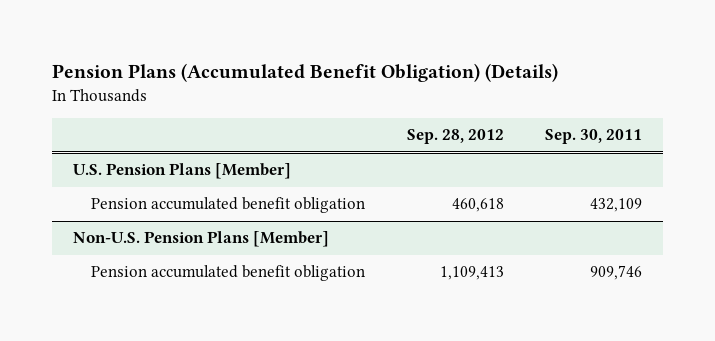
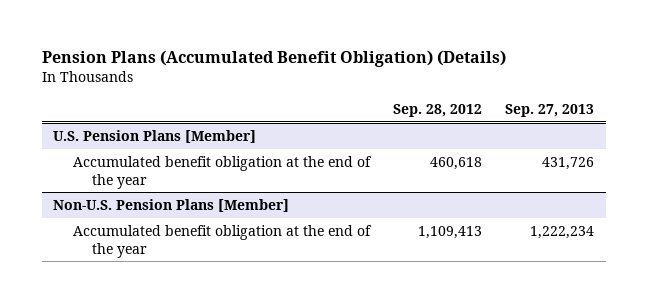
[545,129,643,145] Sep. 30, 2011 -> none
none -> [505,103,595,117] Sep. 27, 2013
[91,197,366,214] Pension accumulated benefit obligation -> [72,156,372,189] Accumulated benefit obligation at the end of the year
[91,265,366,282] Pension accumulated benefit obligation -> [72,225,372,258] Accumulated benefit obligation at the end of the year

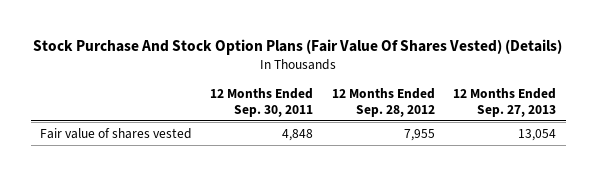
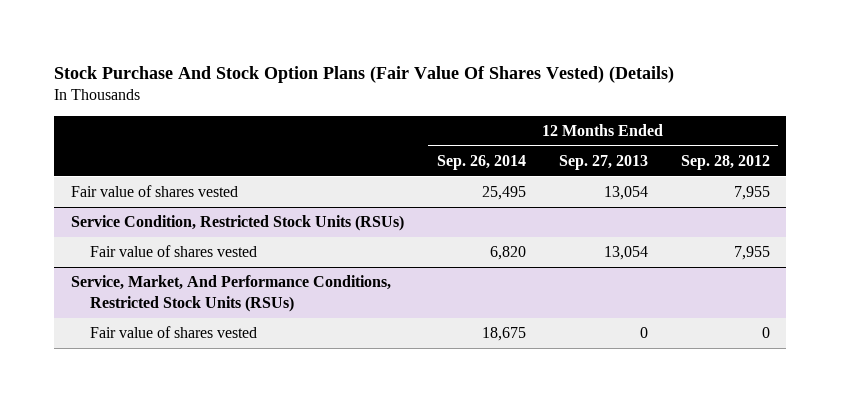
[210,88,314,117] 12 Months Ended Sep. 30, 2011 -> none
none -> [436,154,526,170] Sep. 26, 2014
none -> [70,215,404,232] Service Condition, Restricted Stock Units (RSUs)
none -> [90,245,258,258] Fair value of shares vested
none -> [70,275,391,312] Service, Market, And Performance Conditions, Restricted Stock Units (RSUs)
none -> [90,326,258,339] Fair value of shares vested

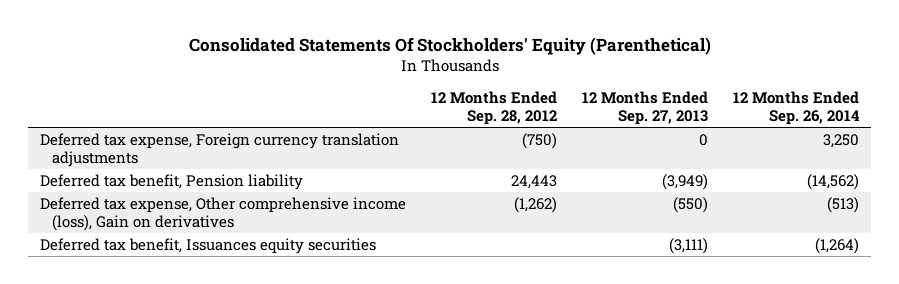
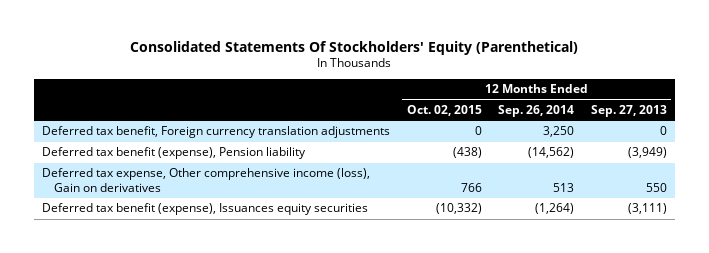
[431,91,558,126] 12 Months Ended Sep. 28, 2012 -> none
none -> [406,105,482,117] Oct. 02, 2015
[40,132,400,167] Deferred tax expense, Foreign currency translation adjustments -> [41,126,390,139] Deferred tax benefit, Foreign currency translation adjustments
[40,173,304,190] Deferred tax benefit, Pension liability -> [41,147,306,160] Deferred tax benefit (expense), Pension liability
[672,196,708,213] (550) -> [645,182,667,192] 550
[826,196,859,213] (513) -> [553,182,575,192] 513
[40,237,377,254] Deferred tax benefit, Issuances equity securities -> [41,203,368,216] Deferred tax benefit (expense), Issuances equity securities

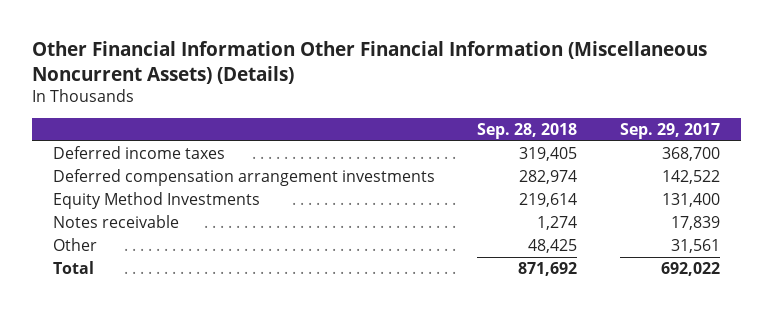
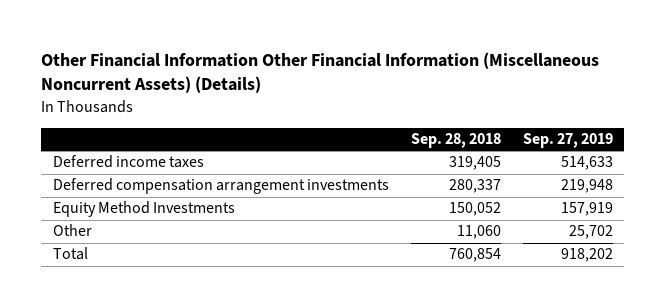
[619,123,720,140] Sep. 29, 2017 -> none
none -> [523,133,614,149] Sep. 27, 2019
[52,214,179,228] Notes receivable -> none
[519,169,578,184] 282,974 -> [448,179,501,194] 280,337
[519,192,578,207] 219,614 -> [448,202,501,217] 150,052
[528,238,578,253] 48,425 -> [456,225,501,240] 11,060
[518,261,578,276] 871,692 -> [448,248,501,263] 760,854

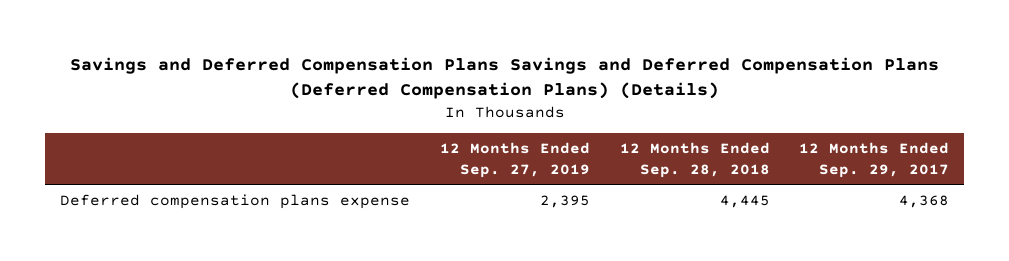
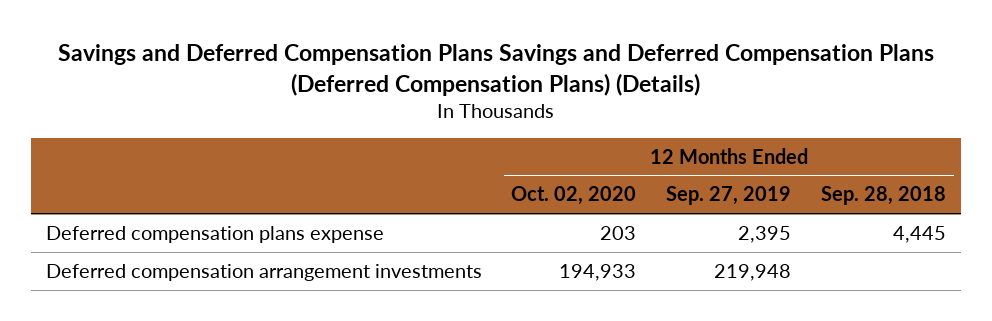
[799,142,950,178] 12 Months Ended Sep. 29, 2017 -> none
none -> [511,186,637,206] Oct. 02, 2020
none -> [45,263,482,281] Deferred compensation arrangement investments

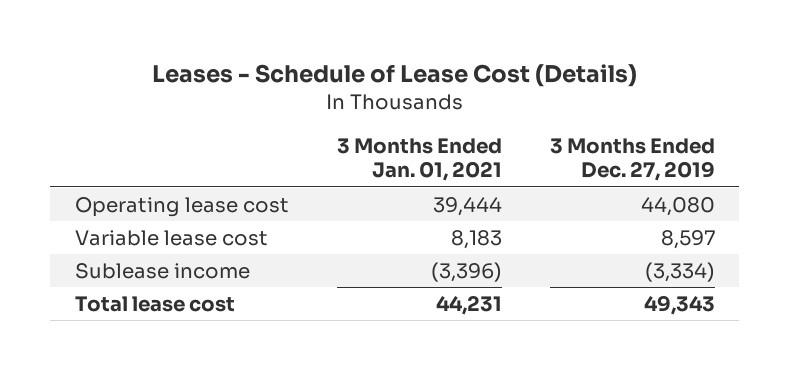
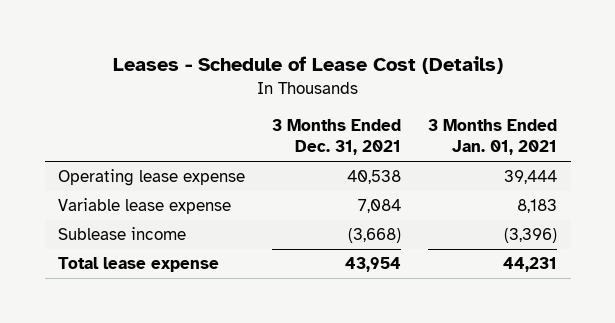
[550,137,716,182] 3 Months Ended Dec. 27, 2019 -> none
none -> [272,119,402,156] 3 Months Ended Dec. 31, 2021
[74,196,289,217] Operating lease cost -> [58,169,246,187] Operating lease expense
[74,229,268,246] Variable lease cost -> [58,198,232,215] Variable lease expense
[74,295,235,312] Total lease cost -> [58,257,220,273] Total lease expense

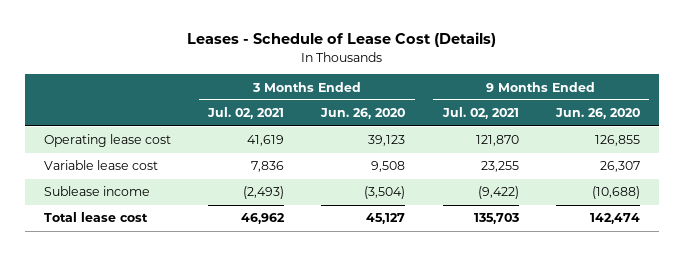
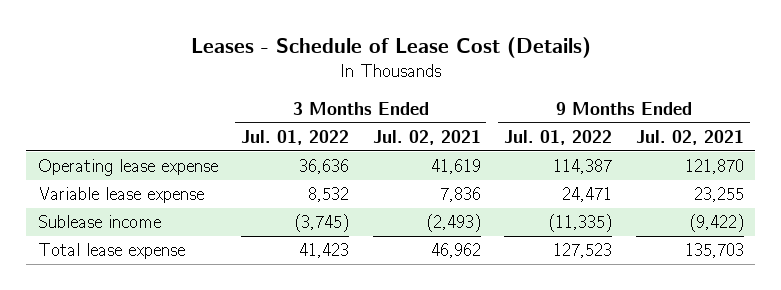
[320,108,406,120] Jun. 26, 2020 -> none
[555,108,641,120] Jun. 26, 2020 -> none
none -> [241,129,350,145] Jul. 01, 2022
none -> [504,129,613,145] Jul. 01, 2022
[43,134,171,148] Operating lease cost -> [37,159,218,177] Operating lease expense
[43,160,158,171] Variable lease cost -> [37,187,204,204] Variable lease expense
[43,212,148,223] Total lease cost -> [37,243,185,260] Total lease expense

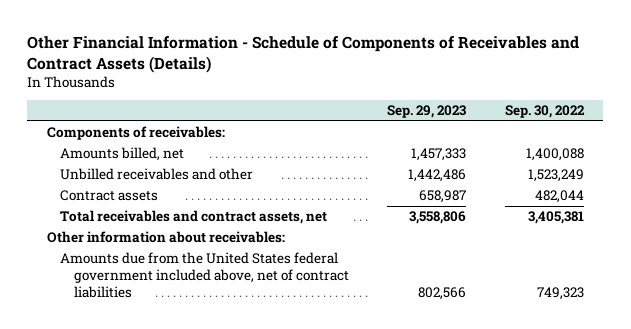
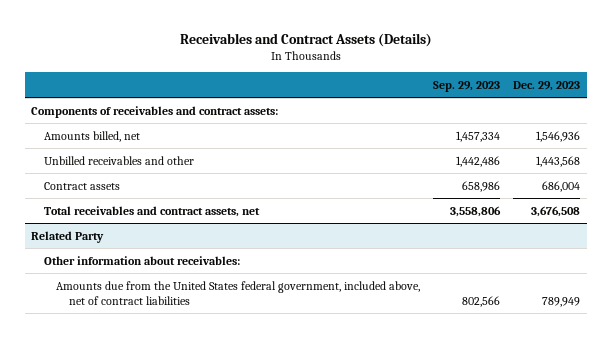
[27,36,580,73] Other Financial Information - Schedule of Components of Receivables and Contract Assets (Details) -> [179,32,432,47] Receivables and Contract Assets (Details)
[504,105,585,119] Sep. 30, 2022 -> none
none -> [513,80,581,91] Dec. 29, 2023
[46,126,225,141] Components of receivables: -> [31,105,279,118] Components of receivables and contract assets:
[411,148,467,162] 1,457,333 -> [456,130,501,142] 1,457,334
[419,190,467,204] 658,987 -> [462,180,501,192] 658,986
none -> [31,230,105,243] Related Party
[60,252,349,298] Amounts due from the United States federal government included above, net of contract liabilities -> [56,280,421,306] Amounts due from the United States federal government, included above, net of contract liabilities

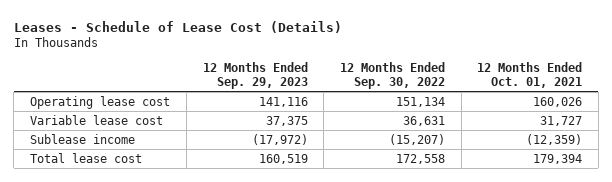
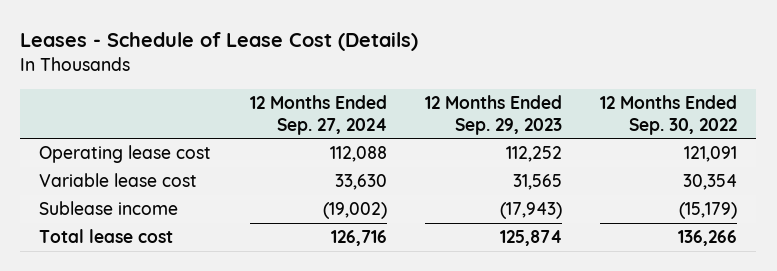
[477,62,583,89] 12 Months Ended Oct. 01, 2021 -> none
none -> [249,94,387,135] 12 Months Ended Sep. 27, 2024
[258,96,308,107] 141,116 -> [505,146,562,163] 112,252
[395,96,445,107] 151,134 -> [684,146,738,163] 121,091
[265,115,308,126] 37,375 -> [512,174,562,191] 31,565
[402,115,445,126] 36,631 -> [683,174,738,191] 30,354
[251,133,308,145] (17,972) -> [499,202,562,220] (17,943)
[388,133,445,145] (15,207) -> [679,202,738,220] (15,179)
[258,153,308,164] 160,519 -> [499,230,562,247] 125,874
[395,153,445,164] 172,558 -> [678,230,738,247] 136,266

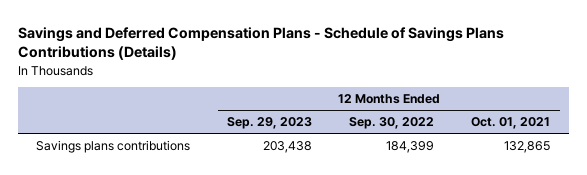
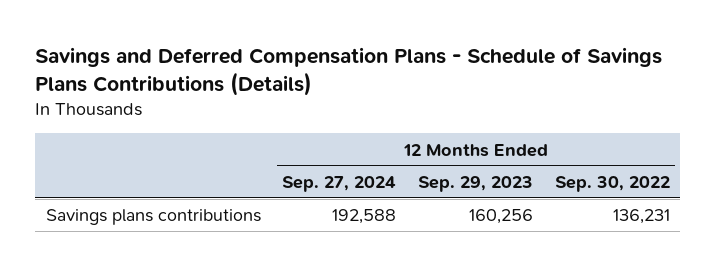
[471,117,551,130] Oct. 01, 2021 -> none
none -> [282,175,397,192] Sep. 27, 2024
[263,141,313,154] 203,438 -> [468,209,533,225] 160,256
[386,141,435,154] 184,399 -> [612,209,670,225] 136,231

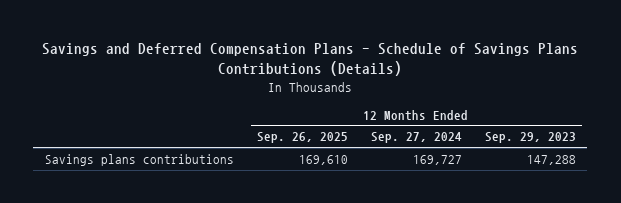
[554,175,670,192] Sep. 30, 2022 -> none
none -> [256,132,348,144] Sep. 26, 2025
[332,209,397,225] 192,588 -> [412,155,462,166] 169,727
[468,209,533,225] 160,256 -> [526,155,576,166] 147,288

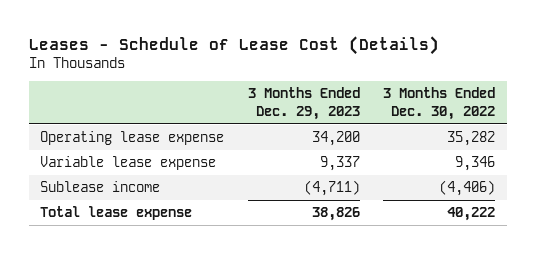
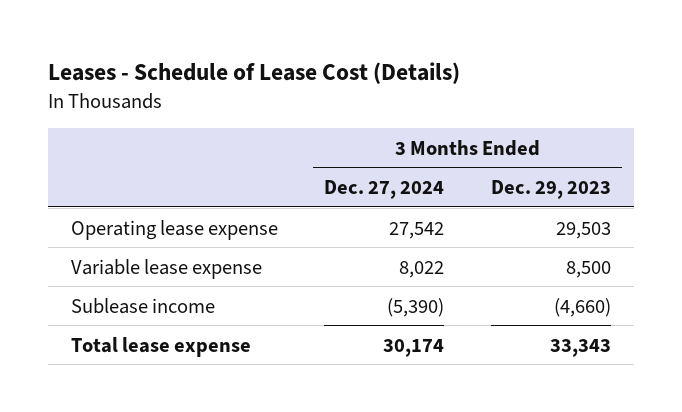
[382,87,495,120] 3 Months Ended Dec. 30, 2022 -> none
none -> [324,180,445,200] Dec. 27, 2024
[311,131,360,147] 34,200 -> [555,221,611,239] 29,503
[319,156,360,172] 9,337 -> [565,260,611,278] 8,500
[303,180,360,197] (4,711) -> [553,297,611,317] (4,660)
[311,207,360,222] 38,826 -> [549,338,611,357] 33,343

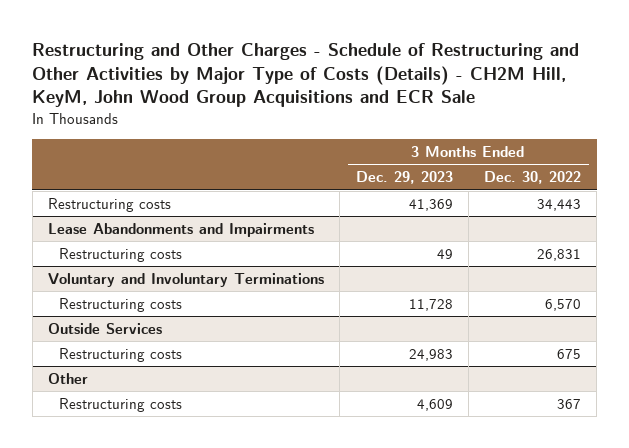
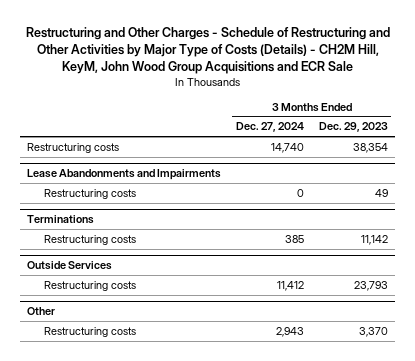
[483,171,581,185] Dec. 30, 2022 -> none
none -> [236,122,305,133] Dec. 27, 2024
[408,199,453,212] 41,369 -> [352,142,388,153] 38,354
[48,273,325,288] Voluntary and Involuntary Terminations -> [27,215,95,225] Terminations
[408,299,453,312] 11,728 -> [360,234,388,245] 11,142
[408,349,453,362] 24,983 -> [353,280,388,291] 23,793
[416,399,453,412] 4,609 -> [358,326,388,337] 3,370

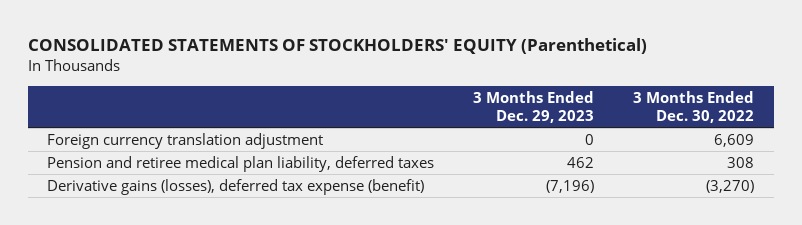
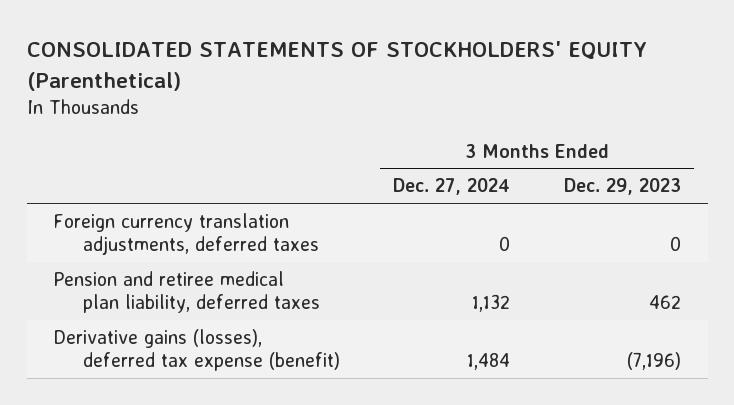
[633,90,755,124] 3 Months Ended Dec. 30, 2022 -> none
none -> [393,178,511,196] Dec. 27, 2024
[47,132,324,149] Foreign currency translation adjustment -> [53,212,319,256] Foreign currency translation adjustments, deferred taxes

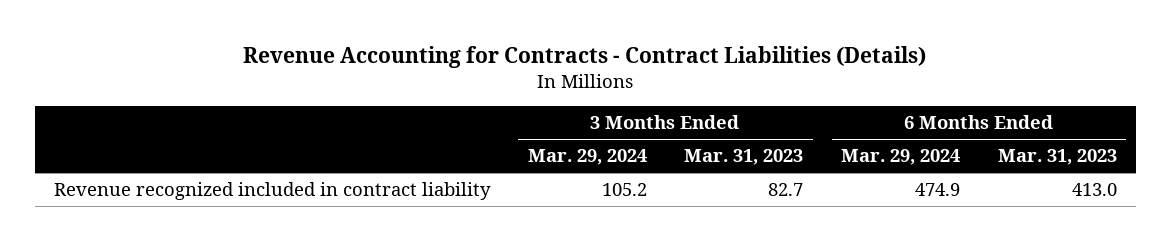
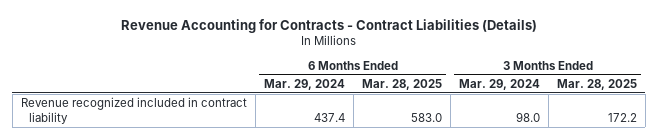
[684,149,804,166] Mar. 31, 2023 -> none
[997,149,1117,166] Mar. 31, 2023 -> none
none -> [361,78,442,90] Mar. 28, 2025
none -> [556,78,637,90] Mar. 28, 2025
[601,182,647,196] 105.2 -> [515,111,540,122] 98.0
[915,182,961,196] 474.9 -> [313,112,345,122] 437.4

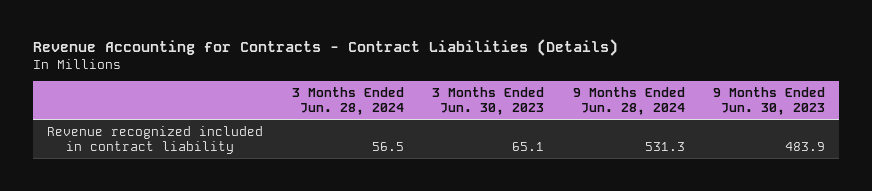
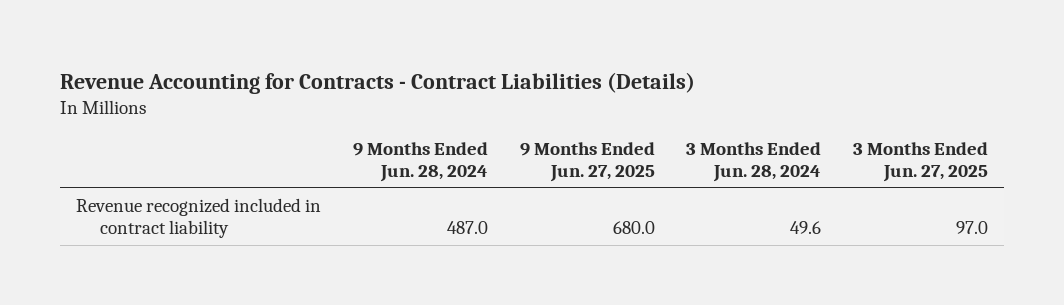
[432,86,545,116] 3 Months Ended Jun. 30, 2023 -> none
[713,86,826,116] 9 Months Ended Jun. 30, 2023 -> none
none -> [519,142,655,183] 9 Months Ended Jun. 27, 2025
none -> [853,142,989,183] 3 Months Ended Jun. 27, 2025
[371,141,404,151] 56.5 -> [790,221,822,235] 49.6
[644,141,685,151] 531.3 -> [446,221,488,235] 487.0

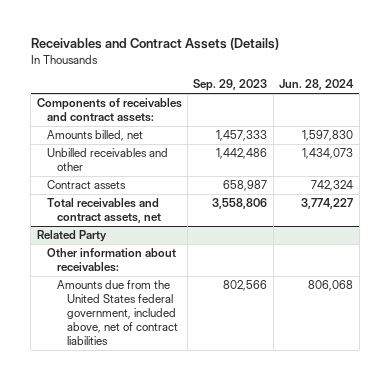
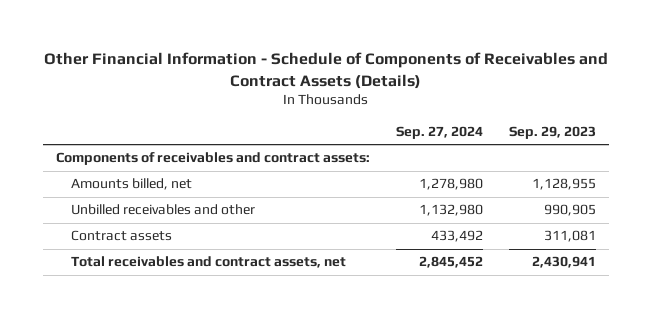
[30,38,279,51] Receivables and Contract Assets (Details) -> [43,52,608,89] Other Financial Information - Schedule of Components of Receivables and Contract Assets (Details)
[279,79,355,91] Jun. 28, 2024 -> none
none -> [395,125,483,139] Sep. 27, 2024
[36,230,107,243] Related Party -> none
[46,248,176,273] Other information about receivables: -> none
[56,280,178,345] Amounts due from the United States federal government, included above, net of contract liabilities -> none
[216,130,268,142] 1,457,333 -> [531,178,596,191] 1,128,955
[216,148,268,160] 1,442,486 -> [543,204,596,217] 990,905
[223,180,268,192] 658,987 -> [543,230,596,243] 311,081
[212,198,268,210] 3,558,806 -> [531,256,596,269] 2,430,941

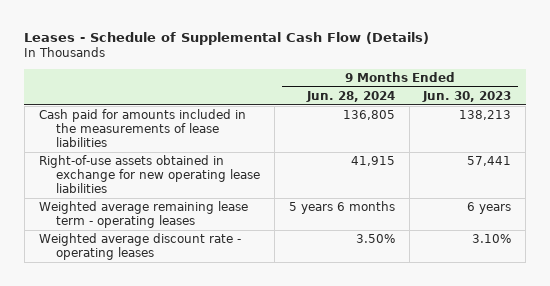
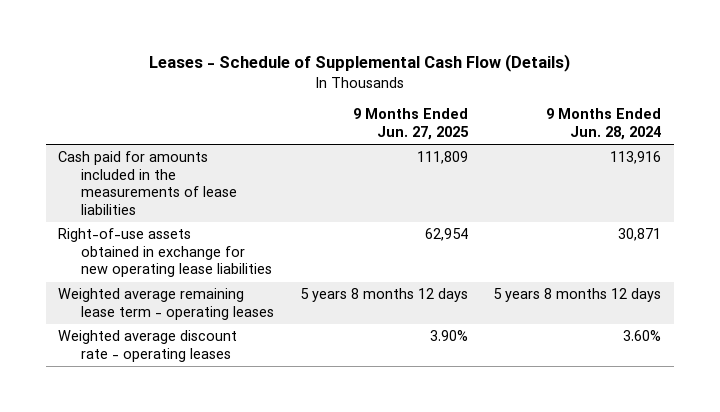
[422,90,512,102] Jun. 30, 2023 -> none
none -> [352,108,469,140] 9 Months Ended Jun. 27, 2025
[342,110,395,121] 136,805 -> [610,151,662,165] 113,916
[350,156,395,167] 41,915 -> [618,228,662,242] 30,871
[288,201,395,215] 5 years 6 months -> [493,288,662,303] 5 years 8 months 12 days
[355,234,395,244] 3.50% -> [623,330,662,342] 3.60%

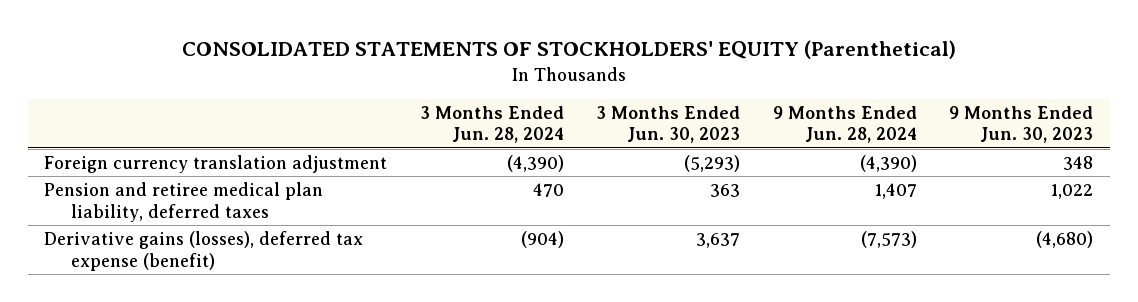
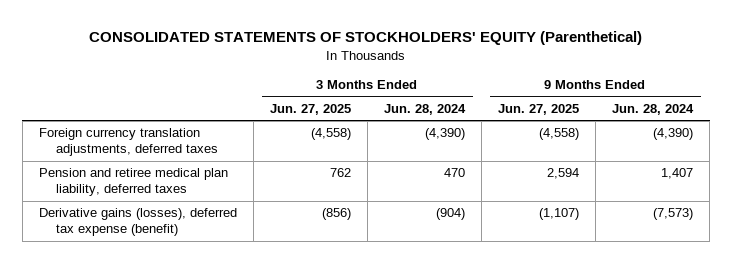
[596,105,741,144] 3 Months Ended Jun. 30, 2023 -> none
[949,105,1094,144] 9 Months Ended Jun. 30, 2023 -> none
none -> [269,103,351,115] Jun. 27, 2025
none -> [497,103,579,115] Jun. 27, 2025
[44,154,388,173] Foreign currency translation adjustment -> [38,128,219,157] Foreign currency translation adjustments, deferred taxes

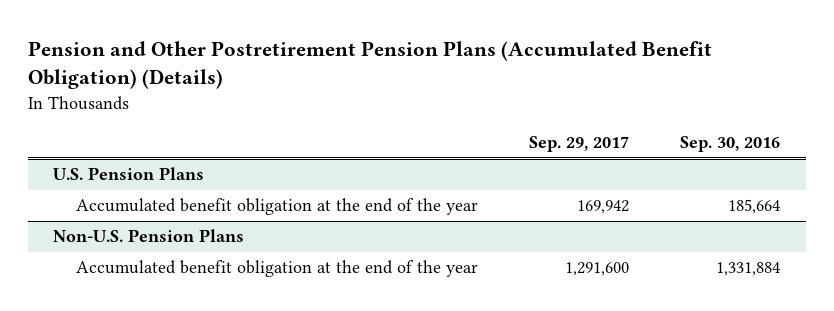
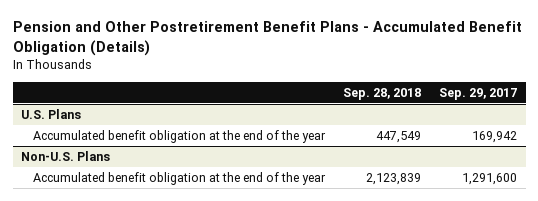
[27,40,712,90] Pension and Other Postretirement Pension Plans (Accumulated Benefit Obligation) (Details) -> [12,21,522,56] Pension and Other Postretirement Benefit Plans - Accumulated Benefit Obligation (Details)
[680,135,781,152] Sep. 30, 2016 -> none
none -> [343,87,422,100] Sep. 28, 2018
[53,167,205,181] U.S. Pension Plans -> [21,109,82,120] U.S. Plans
[53,229,245,243] Non-U.S. Pension Plans -> [21,151,111,162] Non-U.S. Plans

